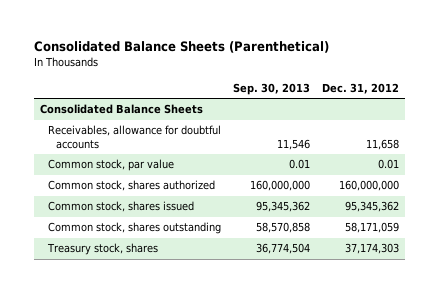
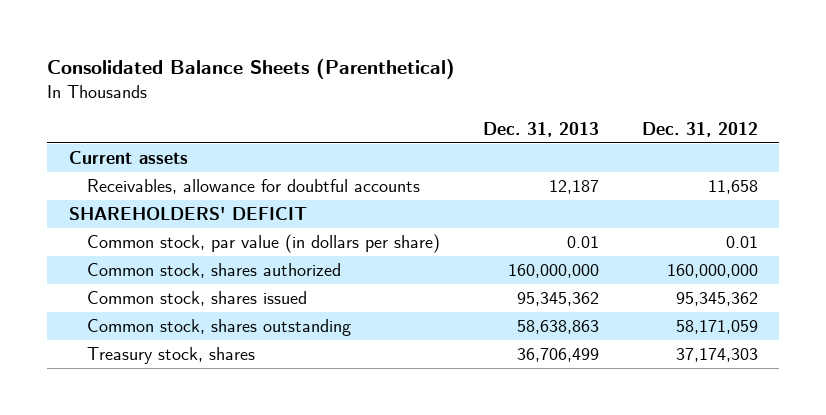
[232,82,310,95] Sep. 30, 2013 -> none
none -> [483,122,600,138] Dec. 31, 2013
[39,104,203,115] Consolidated Balance Sheets -> none
none -> [68,150,188,164] Current assets
none -> [68,206,307,220] SHAREHOLDERS' DEFICIT
[47,159,174,172] Common stock, par value -> [87,233,441,253] Common stock, par value (in dollars per share)

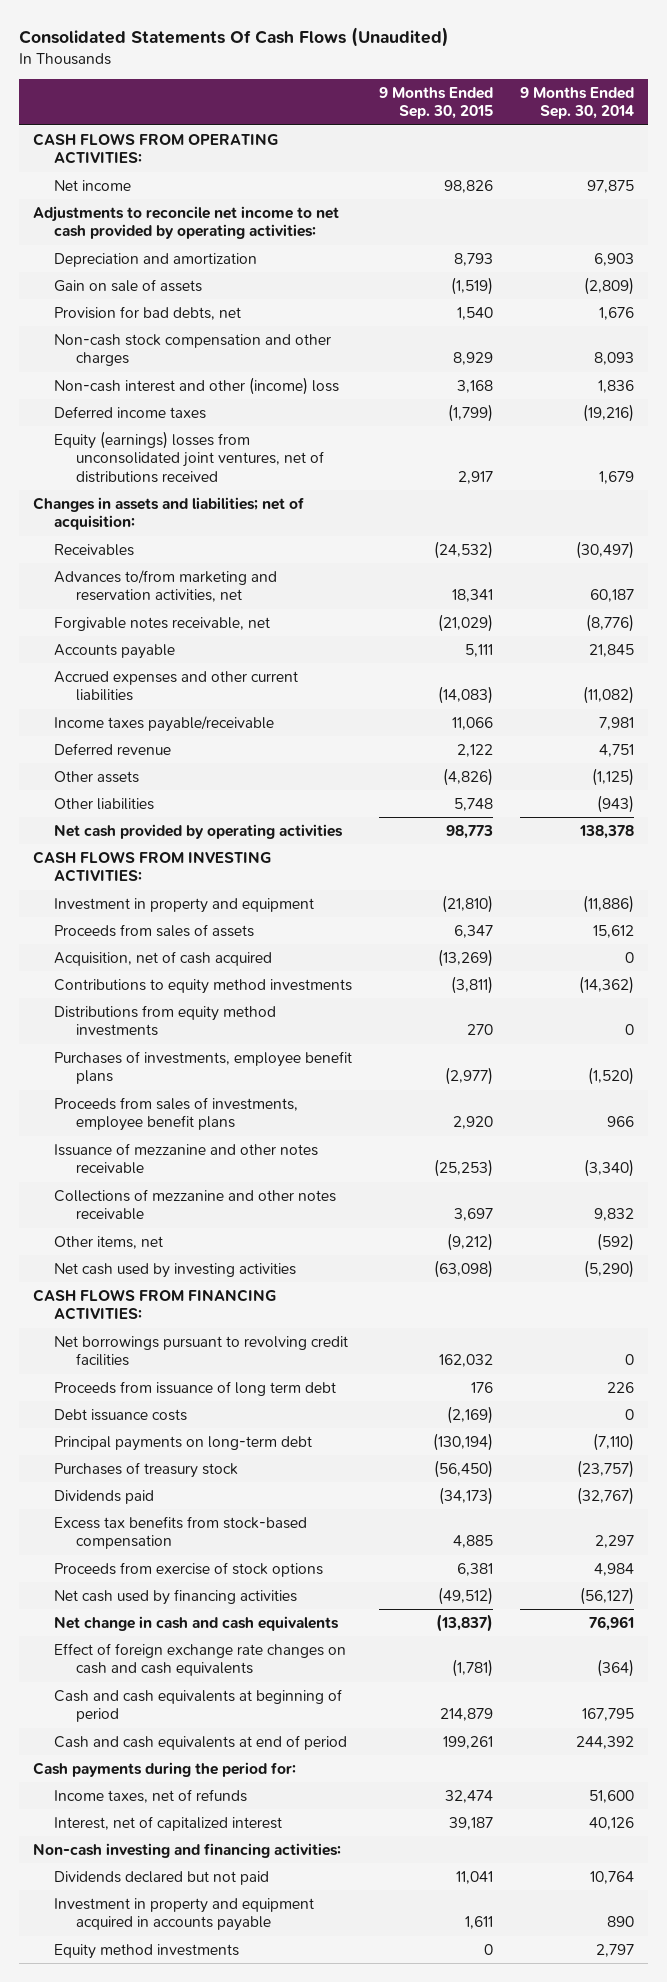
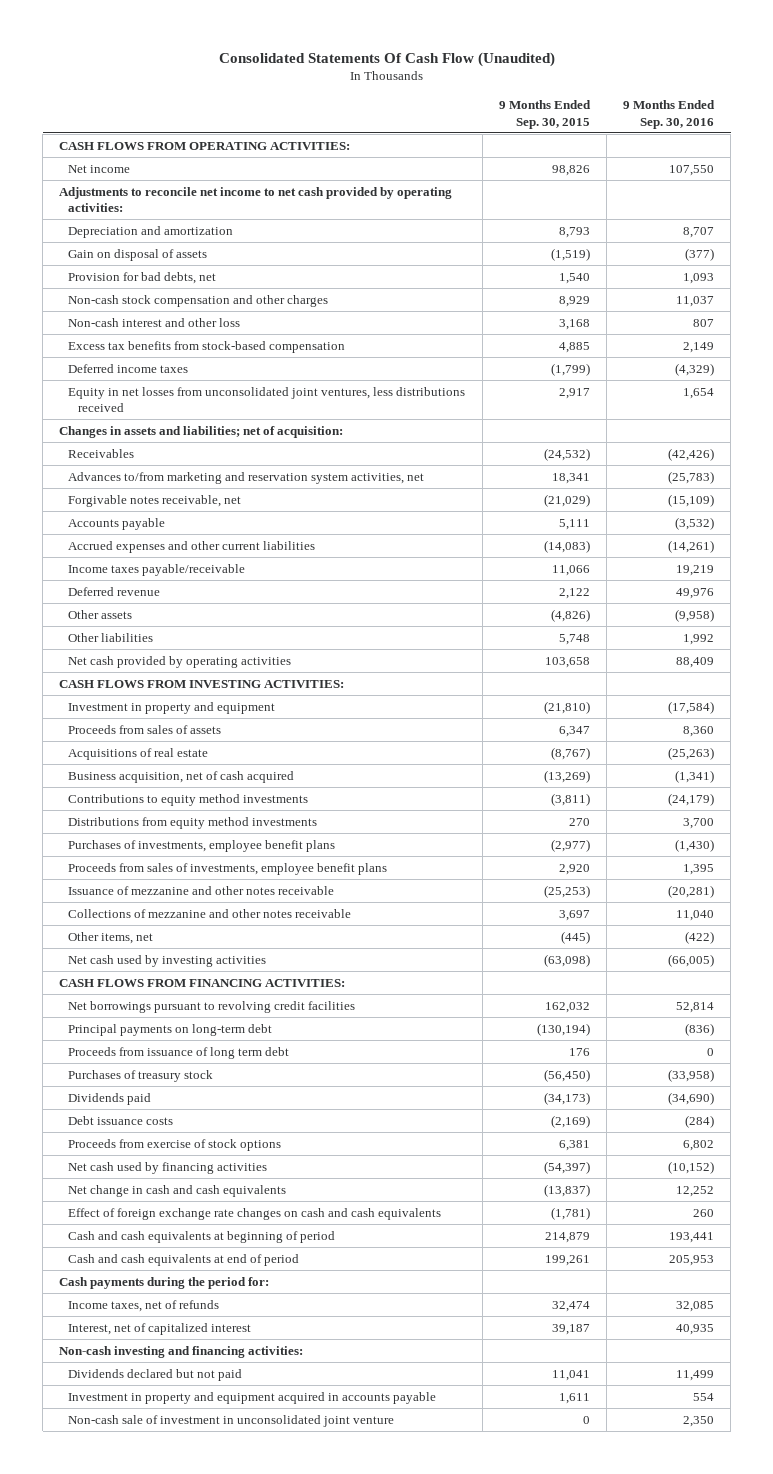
[19,26,450,47] Consolidated Statements Of Cash Flows (Unaudited) -> [218,51,555,67] Consolidated Statements Of Cash Flow (Unaudited)
[520,86,635,120] 9 Months Ended Sep. 30, 2014 -> none
none -> [623,99,716,129] 9 Months Ended Sep. 30, 2016
[54,278,203,292] Gain on sale of assets -> [68,248,208,261] Gain on disposal of assets
[54,376,340,395] Non-cash interest and other (income) loss -> [68,317,241,327] Non-cash interest and other loss
[54,1515,308,1550] Excess tax benefits from stock-based compensation -> [68,340,346,353] Excess tax benefits from stock-based compensation
[54,430,324,484] Equity (earnings) losses from unconsolidated joint ventures, net of distributions received -> [68,386,466,413] Equity in net losses from unconsolidated joint ventures, less distributions received
[54,569,278,603] Advances to/from marketing and reservation activities, net -> [68,471,425,484] Advances to/from marketing and reservation system activities, net
[446,824,494,839] 98,773 -> [544,656,590,668] 103,658
none -> [68,747,209,760] Acquisitions of real estate
[54,950,273,966] Acquisition, net of cash acquired -> [68,770,295,783] Business acquisition, net of cash acquired
[447,1232,494,1251] (9,212) -> [560,930,590,944] (445)
[54,1380,337,1396] Proceeds from issuance of long term debt -> [68,1046,290,1059] Proceeds from issuance of long term debt
[54,1408,188,1421] Debt issuance costs -> [68,1115,174,1125] Debt issuance costs
[438,1586,494,1605] (49,512) -> [543,1160,590,1174] (54,397)
[54,1943,240,1959] Equity method investments -> none
none -> [68,1414,395,1427] Non-cash sale of investment in unconsolidated joint venture

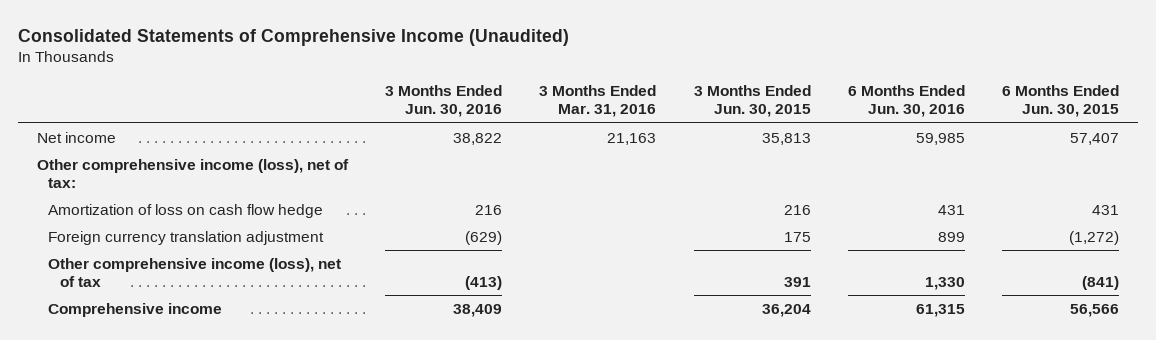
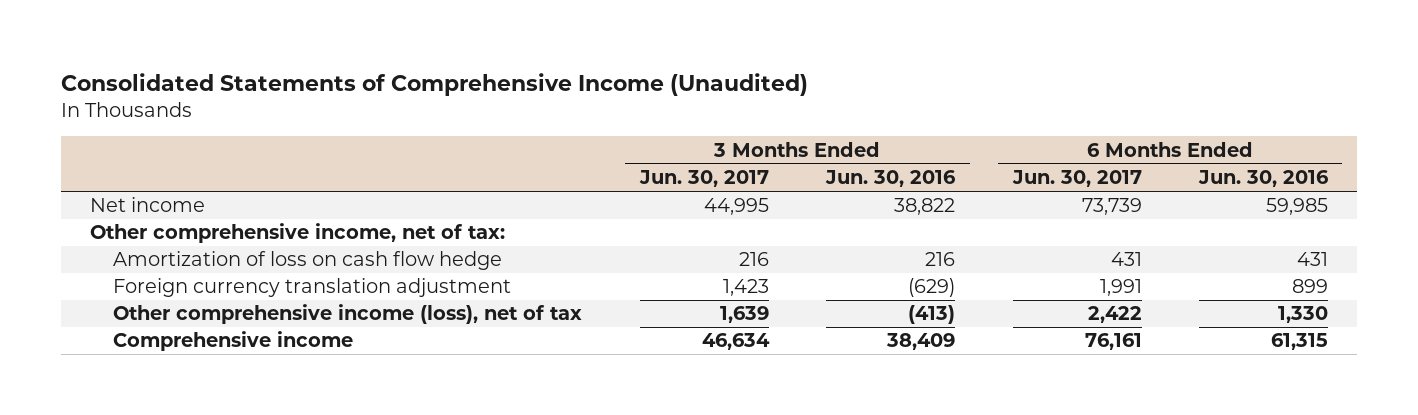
[539,85,657,118] 3 Months Ended Mar. 31, 2016 -> none
[693,85,811,118] 3 Months Ended Jun. 30, 2015 -> none
[1002,85,1120,118] 6 Months Ended Jun. 30, 2015 -> none
none -> [638,170,769,188] Jun. 30, 2017
none -> [1011,170,1142,188] Jun. 30, 2017
[36,158,349,188] Other comprehensive income (loss), net of tax: -> [89,223,505,244] Other comprehensive income, net of tax:

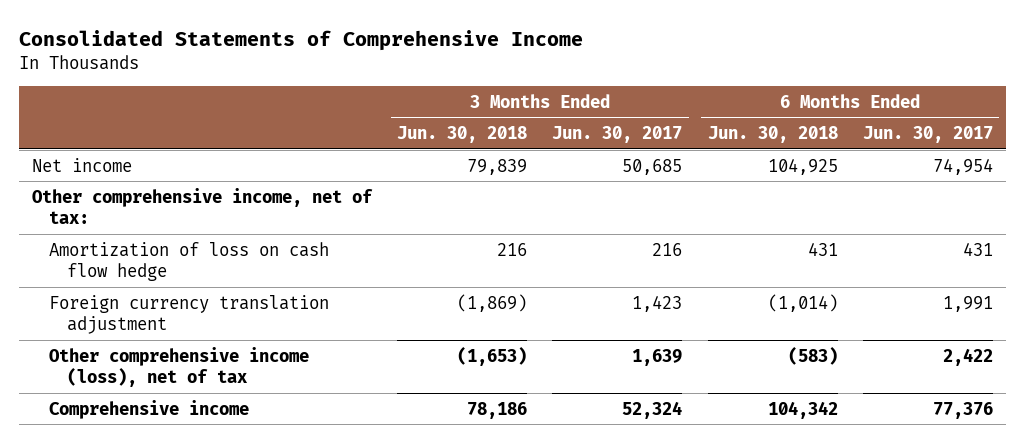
[60,72,808,96] Consolidated Statements of Comprehensive Income (Unaudited) -> [19,29,584,51] Consolidated Statements of Comprehensive Income
[825,170,957,188] Jun. 30, 2016 -> none
[1198,170,1330,188] Jun. 30, 2016 -> none
none -> [397,126,528,144] Jun. 30, 2018
none -> [707,126,838,144] Jun. 30, 2018
[703,198,769,216] 44,995 -> [622,158,683,175] 50,685
[1081,198,1142,216] 73,739 -> [932,157,993,175] 74,954
[701,333,770,351] 46,634 -> [622,400,683,419] 52,324
[1084,333,1142,351] 76,161 -> [932,401,993,419] 77,376

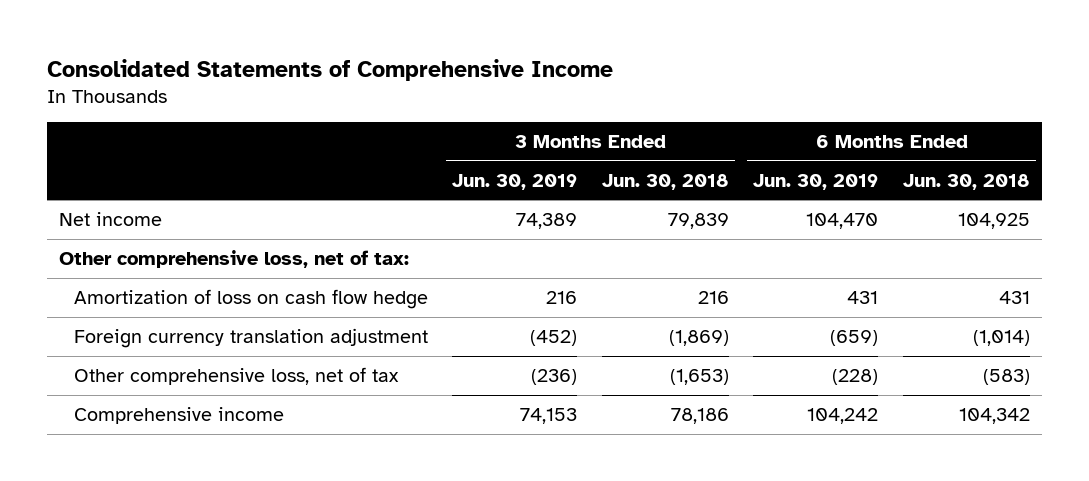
[552,126,683,144] Jun. 30, 2017 -> none
[862,126,993,144] Jun. 30, 2017 -> none
none -> [452,173,578,190] Jun. 30, 2019
none -> [753,173,879,190] Jun. 30, 2019
[31,187,373,225] Other comprehensive income, net of tax: -> [58,249,409,268] Other comprehensive loss, net of tax:
[49,346,310,388] Other comprehensive income (loss), net of tax -> [73,366,399,385] Other comprehensive loss, net of tax

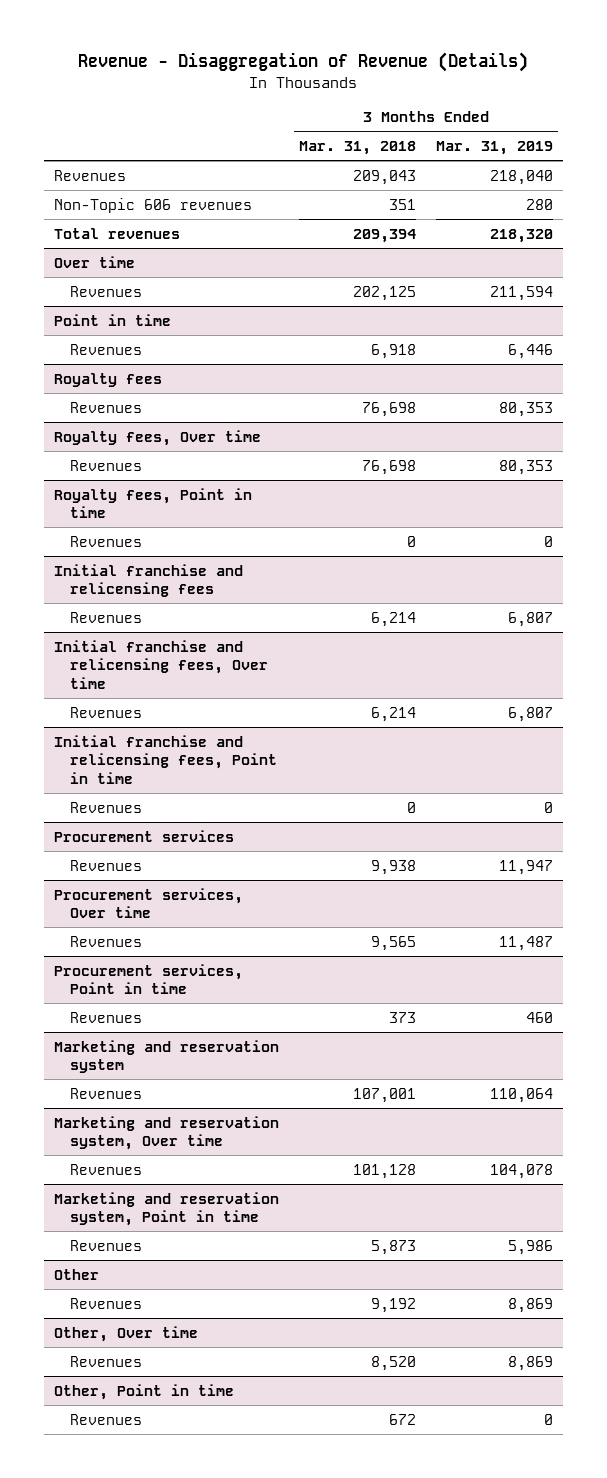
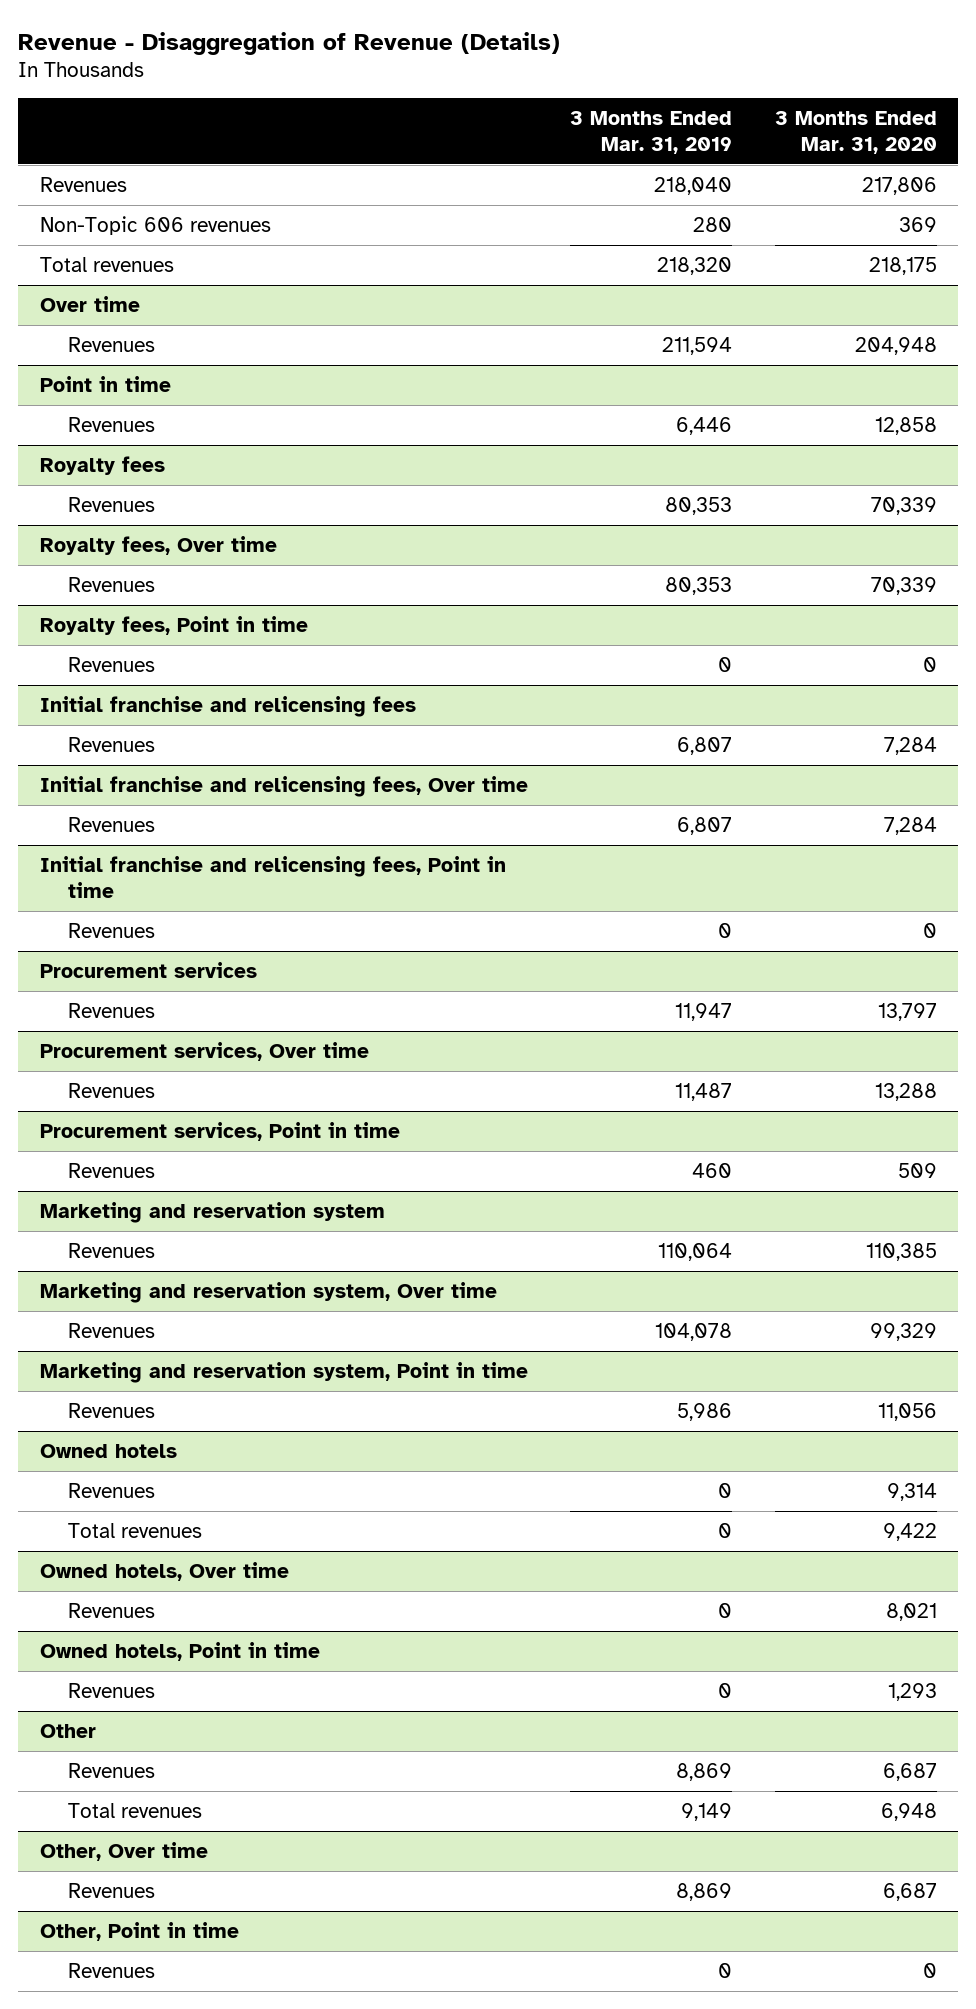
[298,141,416,156] Mar. 31, 2018 -> none
none -> [774,110,937,154] 3 Months Ended Mar. 31, 2020
none -> [39,1444,177,1459] Owned hotels
none -> [68,1483,156,1499] Revenues
none -> [68,1523,203,1539] Total revenues
none -> [39,1562,289,1582] Owned hotels, Over time
none -> [68,1603,156,1619] Revenues
none -> [39,1642,320,1662] Owned hotels, Point in time
none -> [68,1683,156,1699] Revenues
none -> [68,1803,203,1819] Total revenues

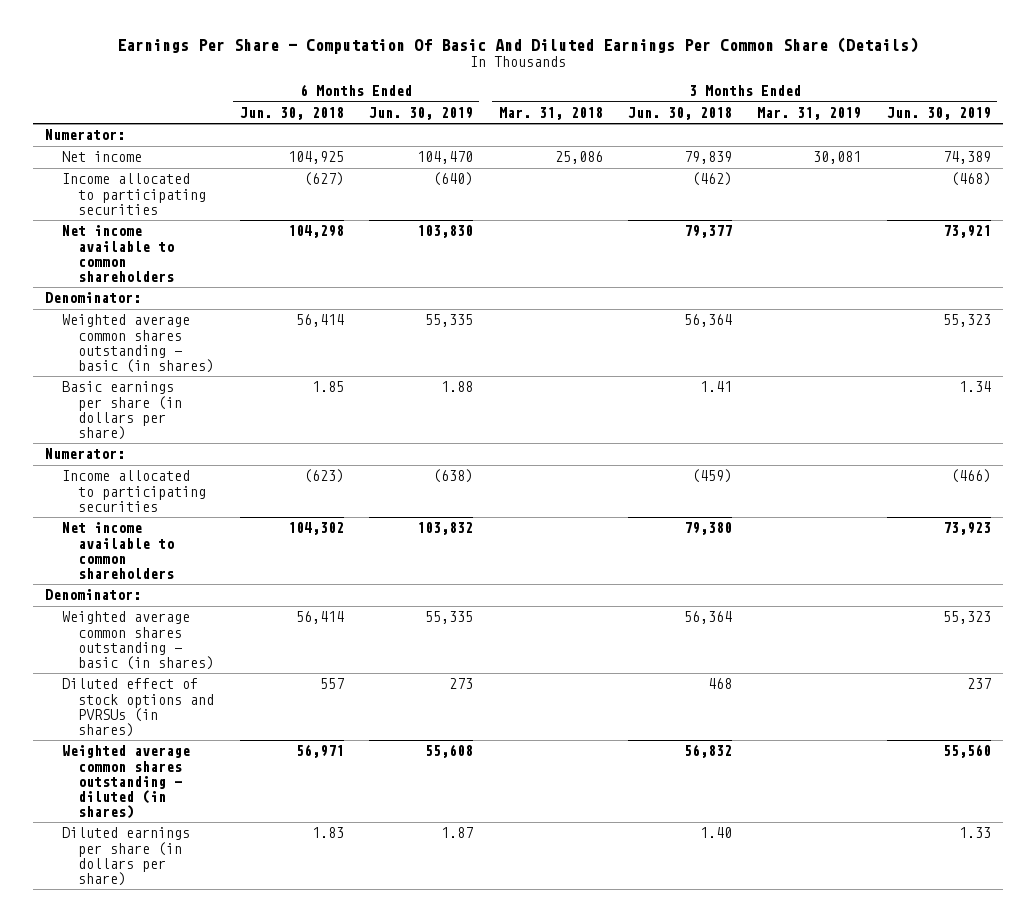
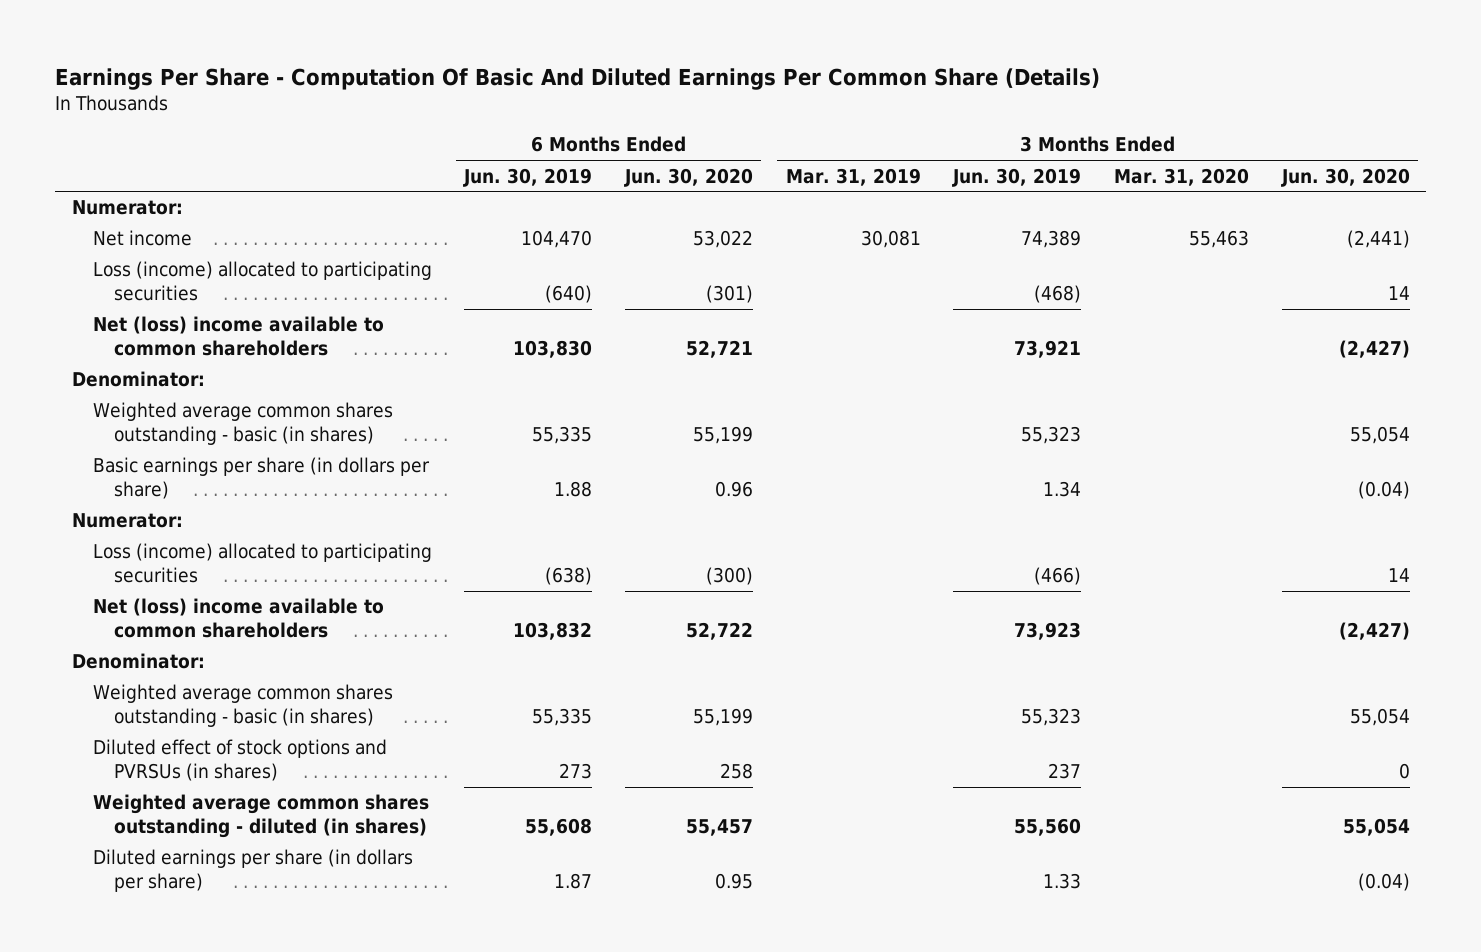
[239,106,344,120] Jun. 30, 2018 -> none
[498,106,603,120] Mar. 31, 2018 -> none
[627,106,732,120] Jun. 30, 2018 -> none
none -> [623,167,753,187] Jun. 30, 2020
none -> [1113,167,1249,186] Mar. 31, 2020
none -> [1280,167,1410,187] Jun. 30, 2020
[61,173,207,215] Income allocated to participating securities -> [92,261,432,302] Loss (income) allocated to participating securities
[61,225,175,282] Net income available to common shareholders -> [92,316,384,357] Net (loss) income available to common shareholders
[61,470,207,512] Income allocated to participating securities -> [92,543,432,584] Loss (income) allocated to participating securities
[61,522,175,579] Net income available to common shareholders -> [92,598,384,639] Net (loss) income available to common shareholders

